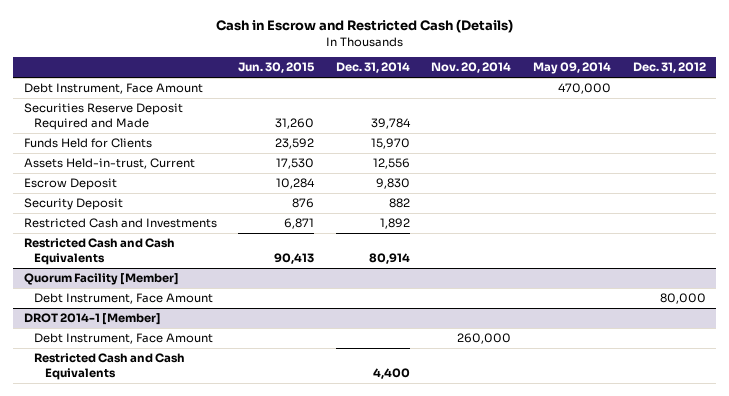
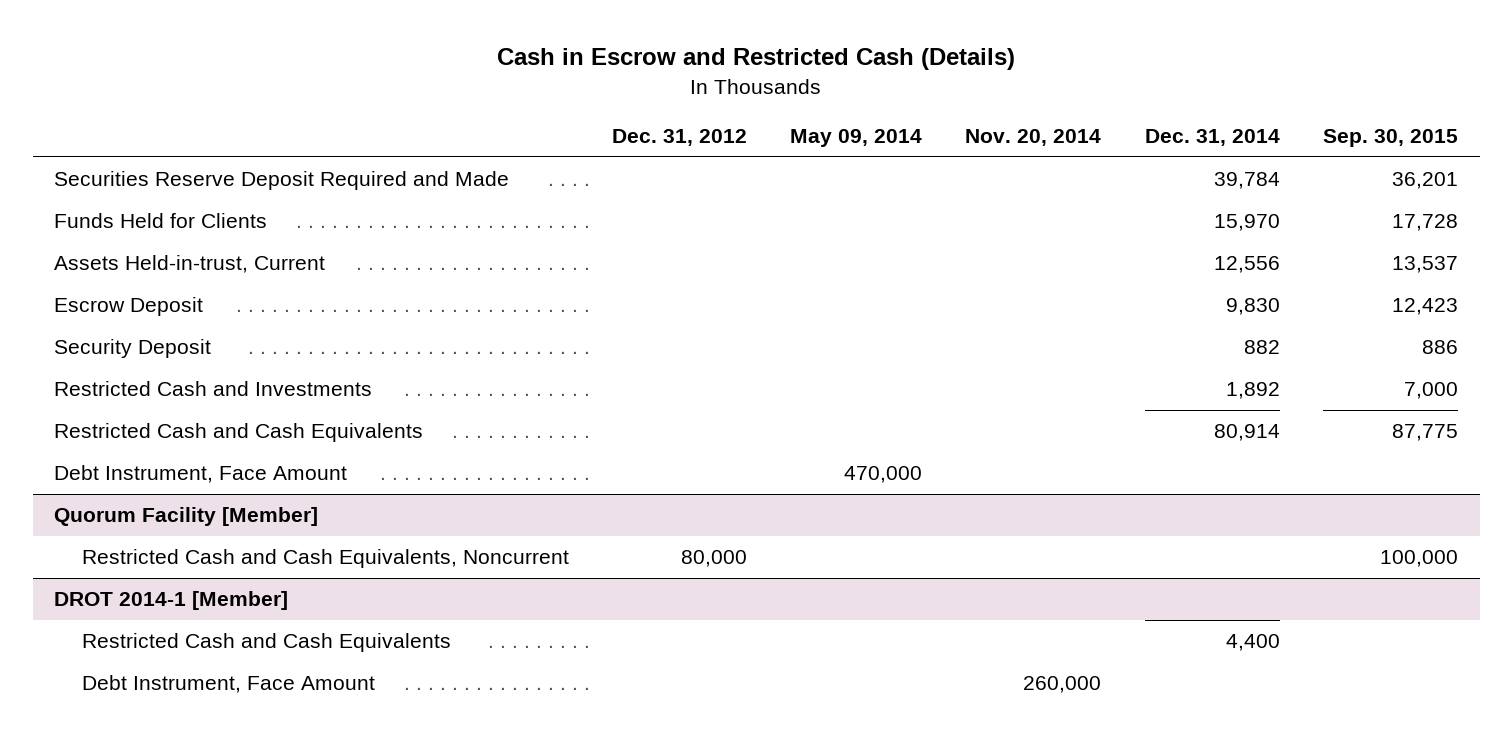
[238,62,316,74] Jun. 30, 2015 -> none
none -> [1323,128,1459,147] Sep. 30, 2015
[23,83,203,95] Debt Instrument, Face Amount -> [54,465,348,484] Debt Instrument, Face Amount
[34,293,214,305] Debt Instrument, Face Amount -> none
none -> [81,549,569,569] Restricted Cash and Cash Equivalents, Noncurrent
[34,333,214,345] Debt Instrument, Face Amount -> [81,675,375,694] Debt Instrument, Face Amount

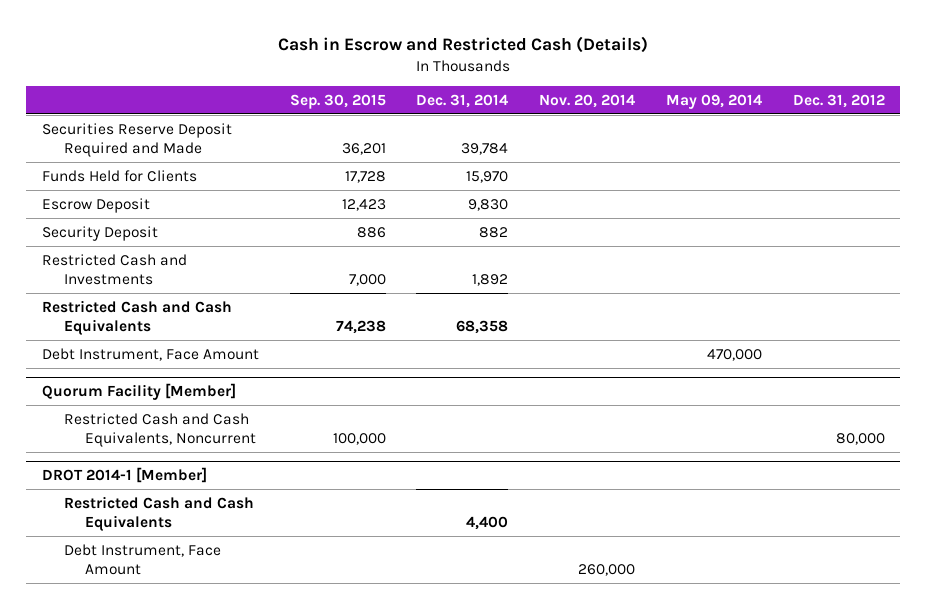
[54,255,326,274] Assets Held-in-trust, Current -> none
[1213,424,1280,442] 80,914 -> [456,319,509,334] 68,358
[1392,424,1459,442] 87,775 -> [335,319,386,334] 74,238

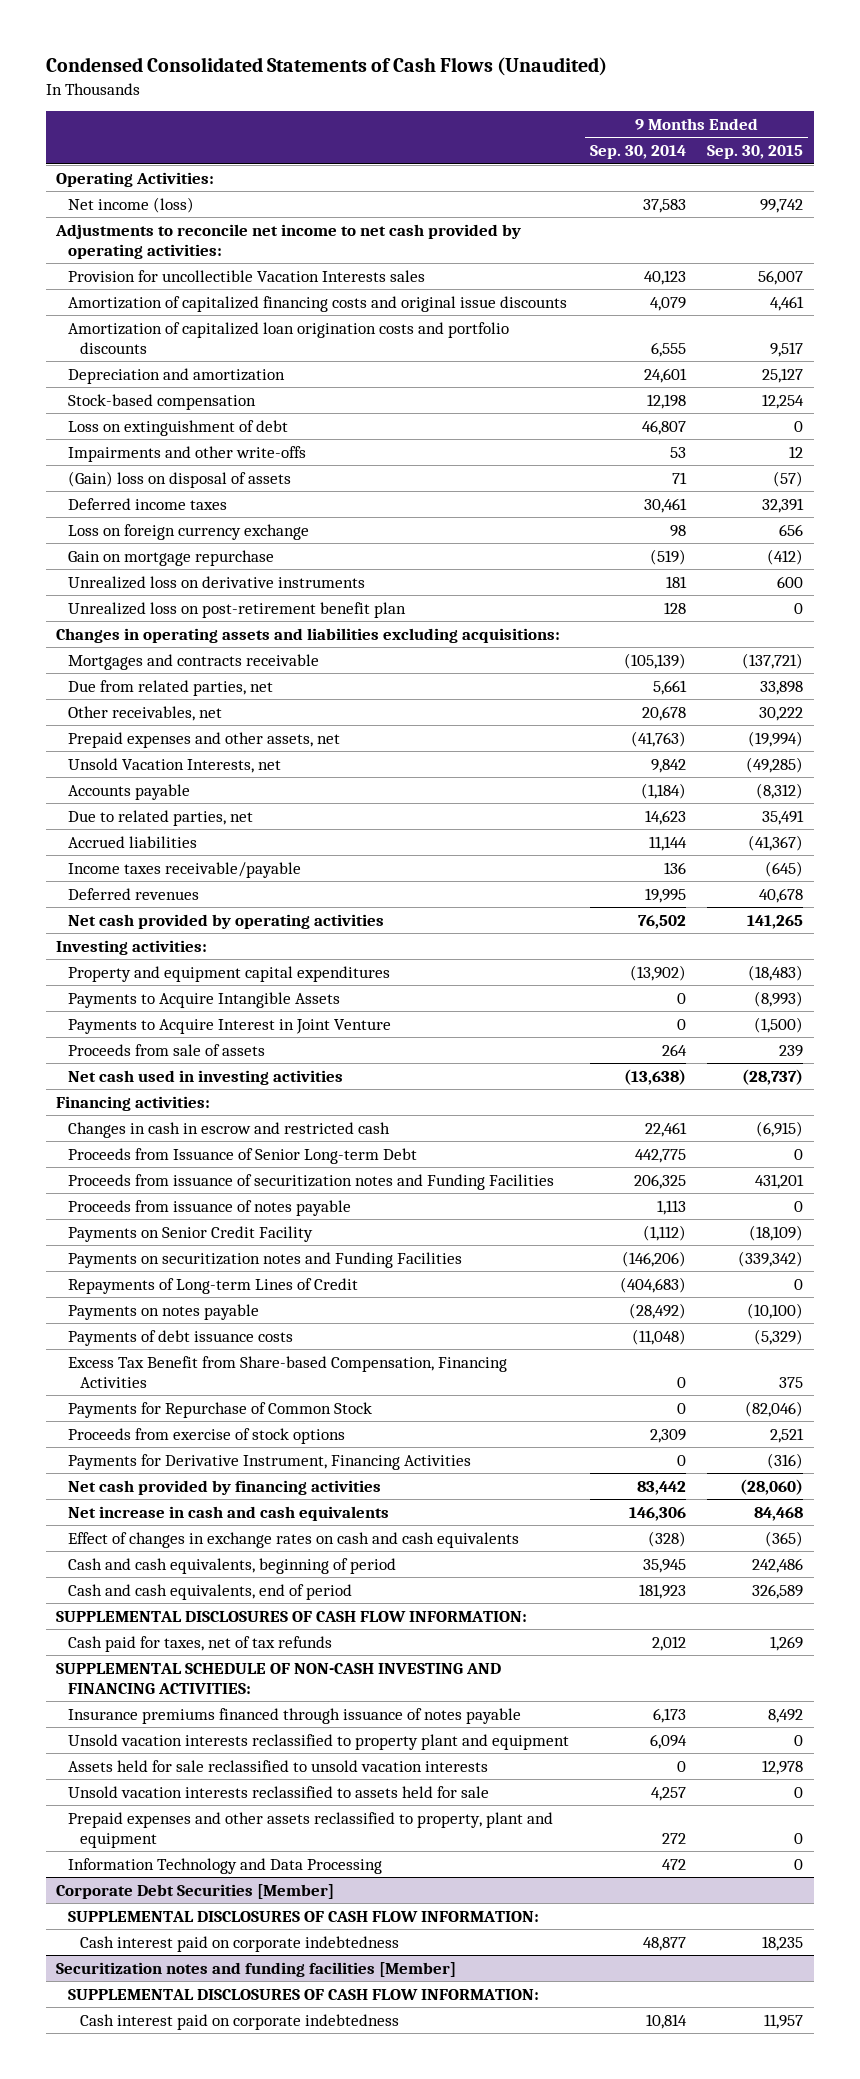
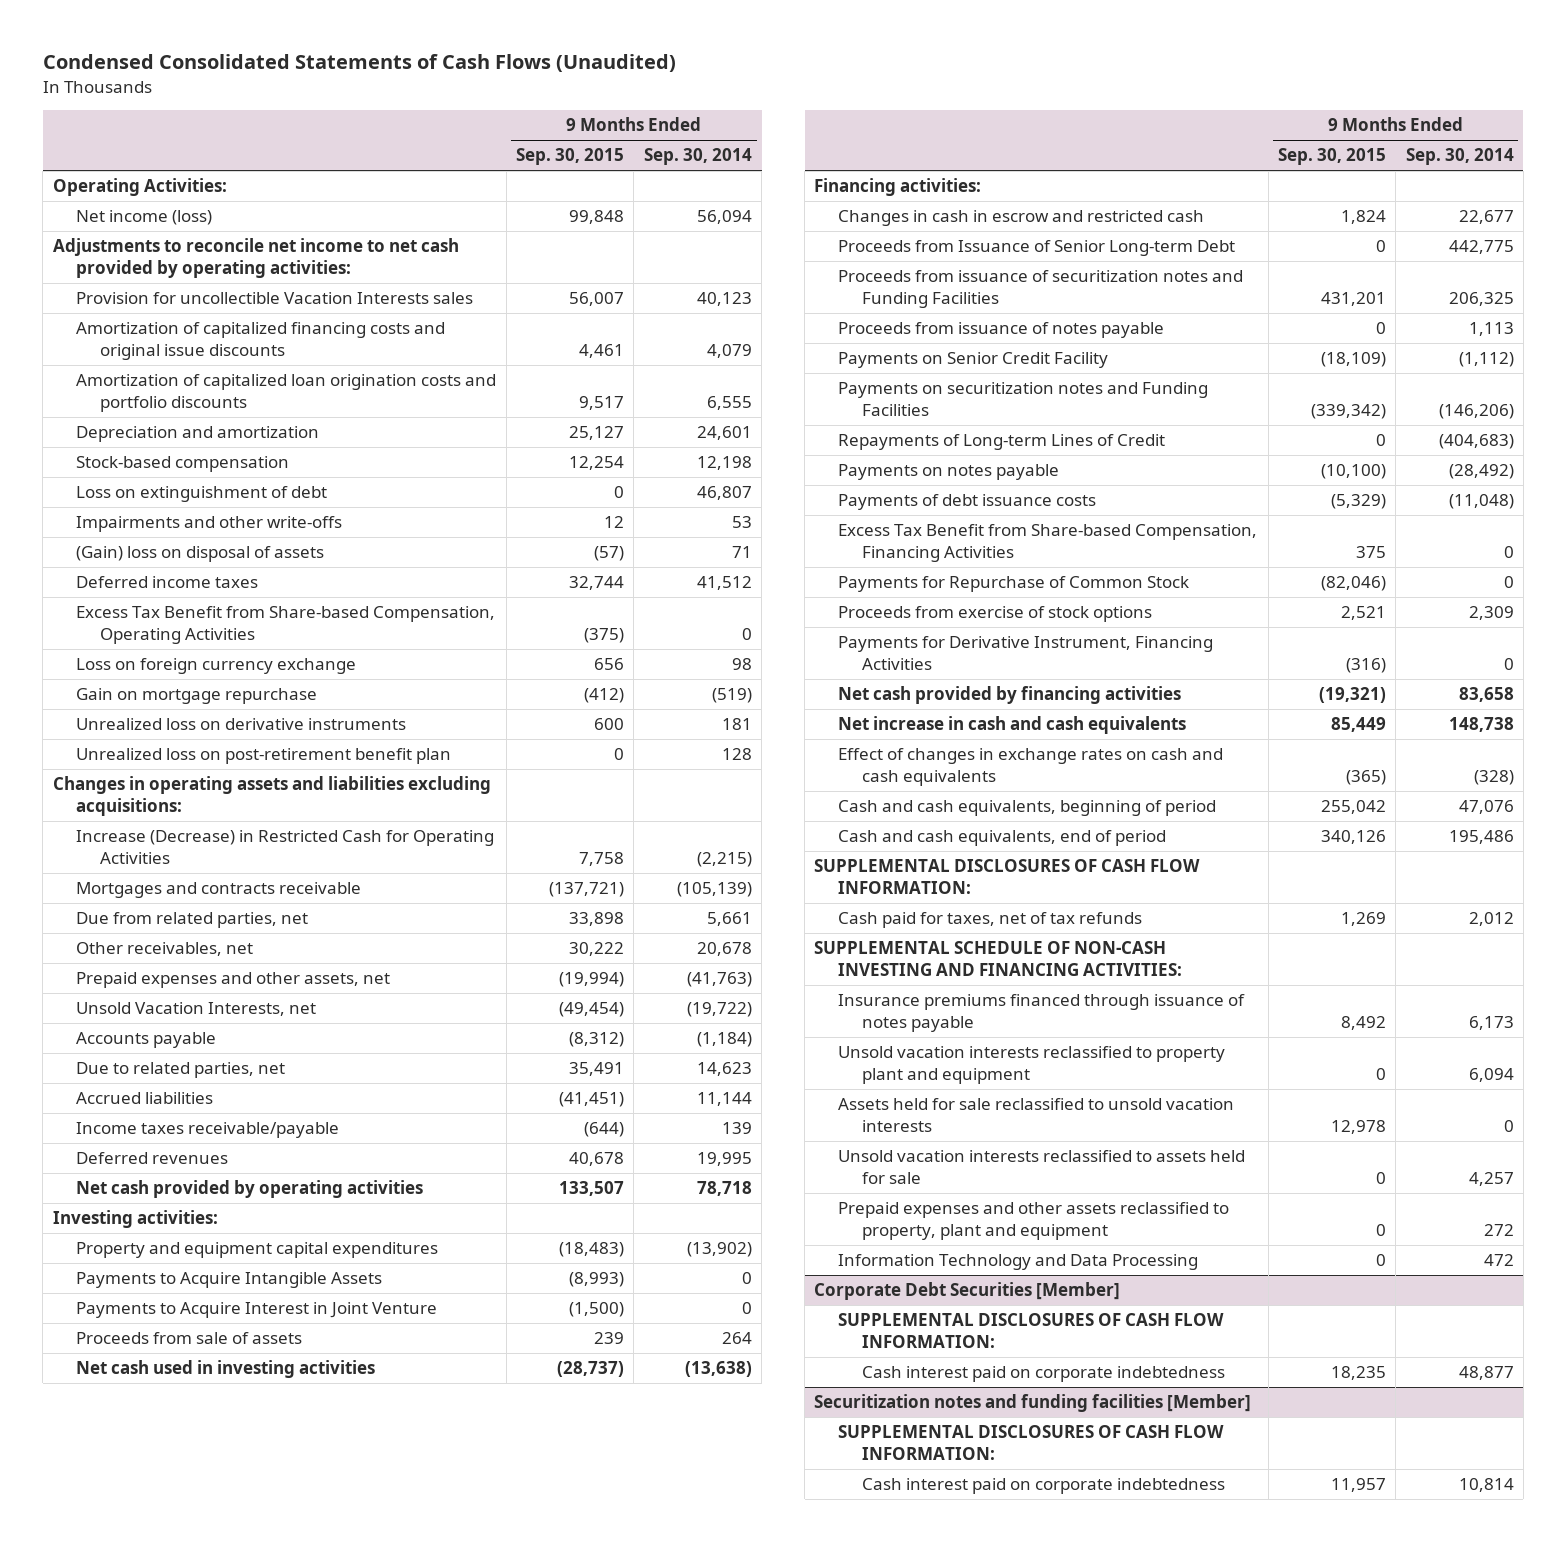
[643,198,687,213] 37,583 -> [696,210,752,225] 56,094
[760,198,804,213] 99,742 -> [569,210,625,225] 99,848
[644,497,688,513] 30,461 -> [696,576,752,591] 41,512
[762,497,805,513] 32,391 -> [569,576,625,591] 32,744
none -> [76,606,496,644] Excess Tax Benefit from Share-based Compensation, Operating Activities
none -> [76,830,495,864] Increase (Decrease) in Restricted Cash for Operating Activities
[651,758,687,773] 9,842 -> [686,1002,752,1018] (19,722)
[746,756,804,773] (49,285) -> [559,1002,625,1018] (49,454)
[748,834,804,851] (41,367) -> [559,1092,625,1108] (41,451)
[664,861,687,874] 136 -> [721,1122,752,1135] 139
[765,860,804,877] (645) -> [584,1122,625,1138] (644)
[638,914,687,929] 76,502 -> [696,1181,752,1197] 78,718
[747,914,804,929] 141,265 -> [559,1181,625,1197] 133,507
[645,1121,688,1137] 22,461 -> [1458,210,1514,225] 22,677
[756,1120,804,1137] (6,915) -> [1340,210,1386,225] 1,824
[637,1480,687,1495] 83,442 -> [1458,687,1514,703] 83,658
[740,1478,804,1495] (28,060) -> [1318,687,1386,704] (19,321)
[629,1506,687,1521] 146,306 -> [1448,717,1514,733] 148,738
[754,1506,804,1521] 84,468 -> [1330,717,1386,733] 85,449
[643,1558,687,1573] 35,945 -> [1458,800,1514,815] 47,076
[752,1557,804,1573] 242,486 -> [1320,800,1386,815] 255,042
[639,1583,687,1599] 181,923 -> [1448,830,1514,845] 195,486
[752,1583,804,1599] 326,589 -> [1320,830,1386,845] 340,126

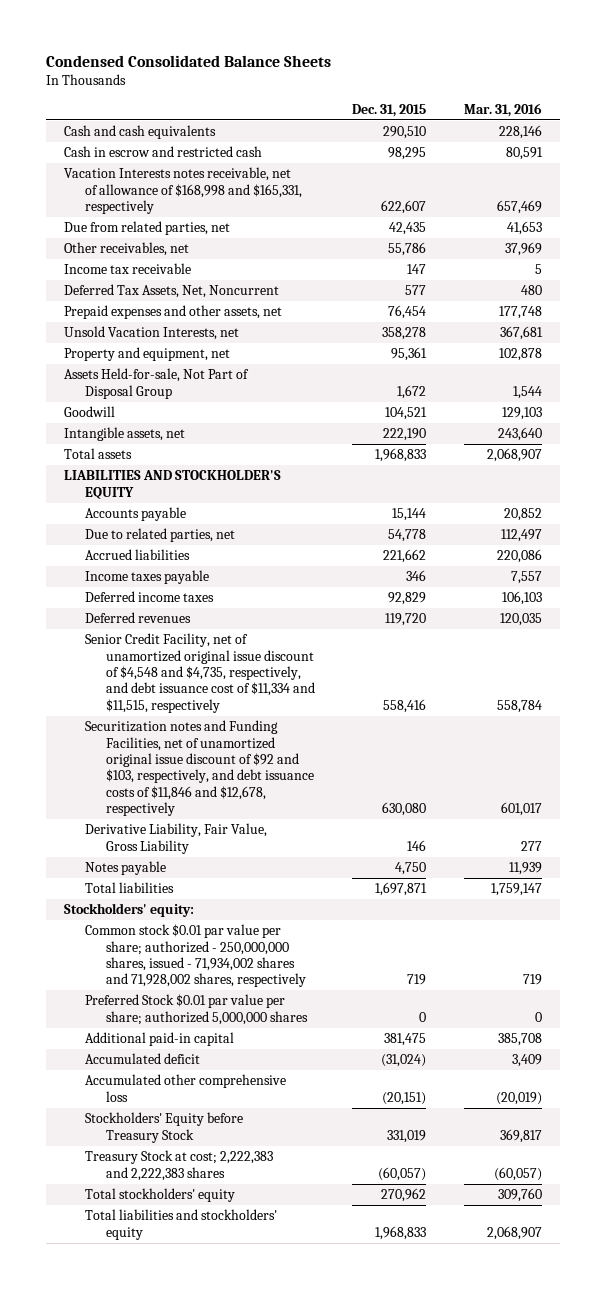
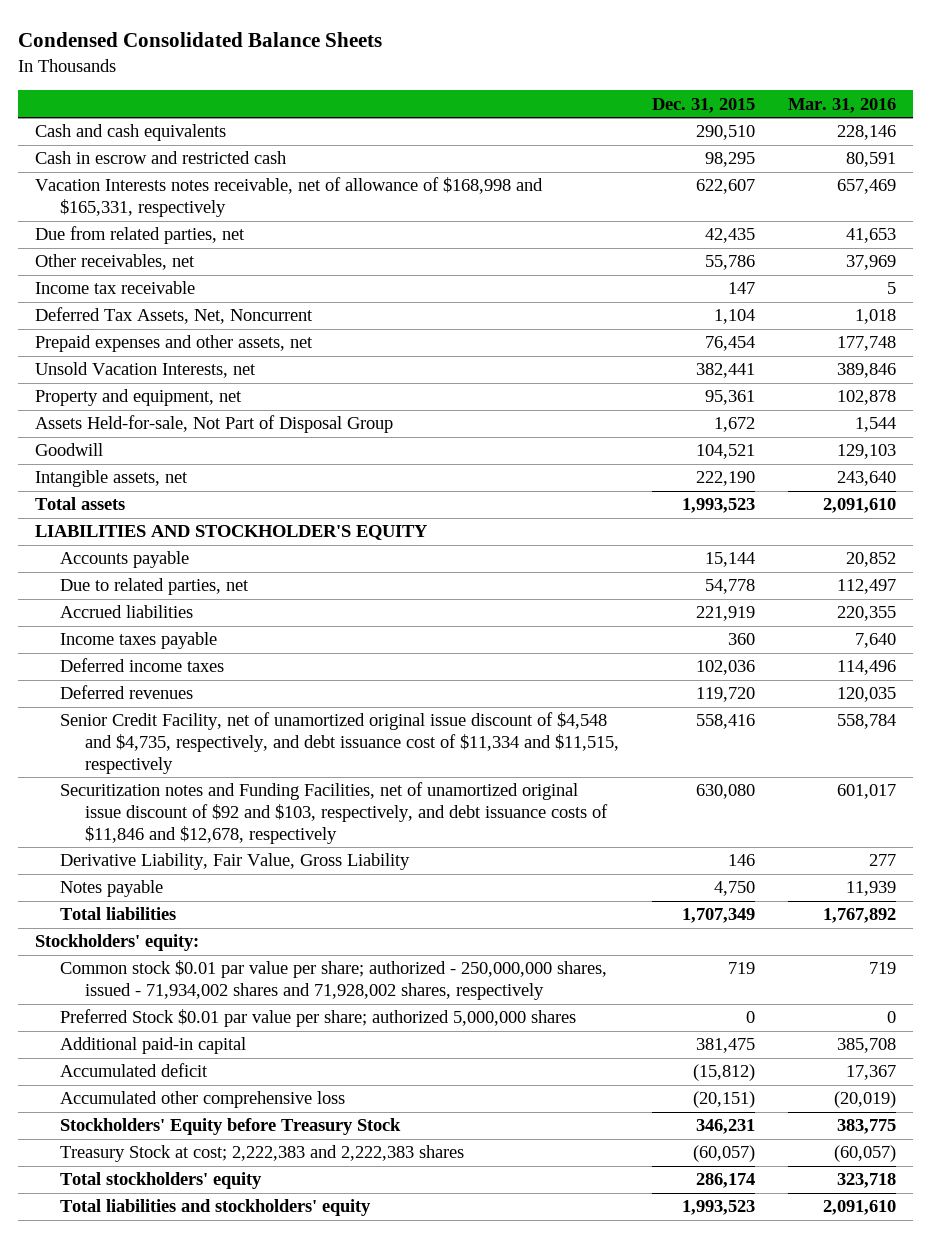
[405,285,427,296] 577 -> [714,309,756,325] 1,104
[520,285,542,296] 480 -> [855,309,897,325] 1,018
[382,327,427,341] 358,278 -> [696,363,756,379] 382,441
[499,326,543,341] 367,681 -> [837,363,897,379] 389,846
[375,448,427,463] 1,968,833 -> [682,498,756,514] 1,993,523
[486,448,542,463] 2,068,907 -> [823,498,897,514] 2,091,610
[383,549,427,564] 221,662 -> [696,606,756,622] 221,919
[496,549,542,564] 220,086 -> [837,606,897,622] 220,355
[406,570,427,582] 346 -> [728,633,756,646] 360
[510,571,542,585] 7,557 -> [855,633,897,649] 7,640
[388,592,427,606] 92,829 -> [696,660,756,676] 102,036
[501,591,542,606] 106,103 -> [837,660,897,676] 114,496
[375,882,428,897] 1,697,871 -> [682,908,756,924] 1,707,349
[490,883,542,897] 1,759,147 -> [823,908,897,924] 1,767,892
[381,1054,427,1068] (31,024) -> [693,1064,756,1082] (15,812)
[511,1054,542,1068] 3,409 -> [846,1065,897,1081] 17,367
[387,1129,427,1143] 331,019 -> [696,1119,756,1135] 346,231
[499,1128,542,1143] 369,817 -> [837,1119,897,1135] 383,775
[381,1188,427,1203] 270,962 -> [696,1173,756,1189] 286,174
[497,1188,542,1203] 309,760 -> [837,1173,897,1189] 323,718
[375,1225,427,1240] 1,968,833 -> [682,1200,756,1216] 1,993,523
[486,1225,542,1240] 2,068,907 -> [823,1200,897,1216] 2,091,610

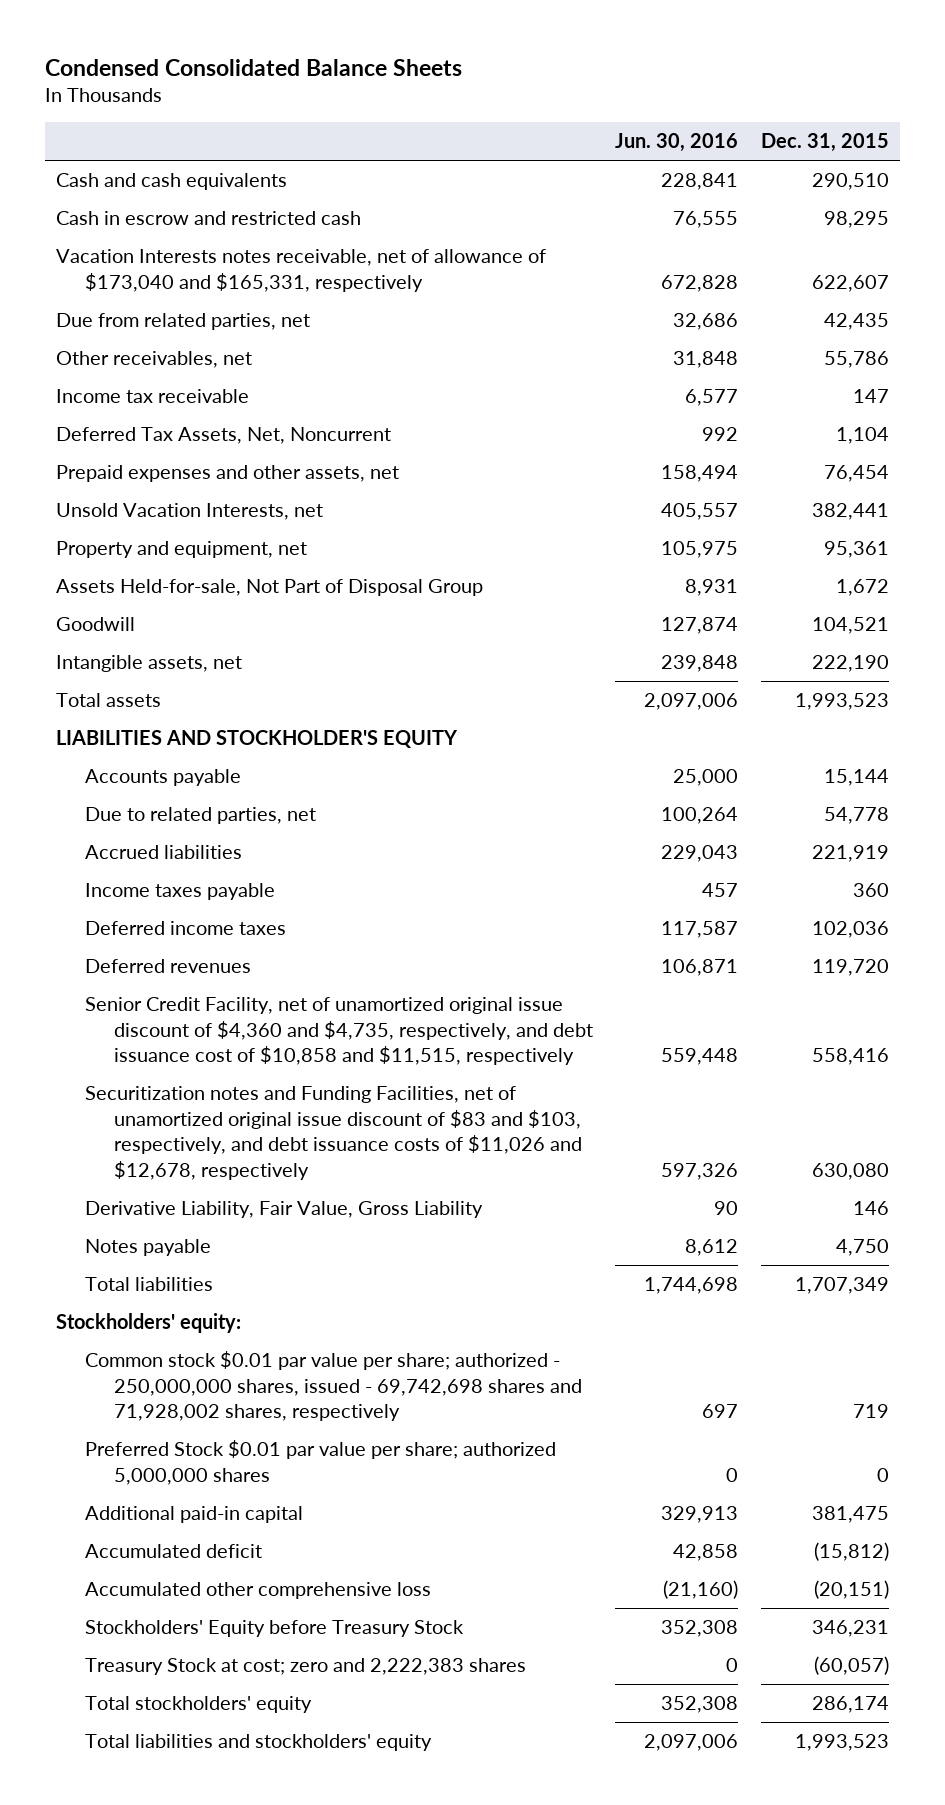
[788,97,897,113] Mar. 31, 2016 -> none
none -> [615,133,739,153] Jun. 30, 2016
[34,177,543,218] Vacation Interests notes receivable, net of allowance of $168,998 and $165,331, respectively -> [56,249,547,292] Vacation Interests notes receivable, net of allowance of $173,040 and $165,331, respectively
[60,712,620,774] Senior Credit Facility, net of unamortized original issue discount of $4,548 and $4,735, respectively, and debt issuance cost of $11,334 and $11,515, respectively -> [84,997,593,1066] Senior Credit Facility, net of unamortized original issue discount of $4,360 and $4,735, respectively, and debt issuance cost of $10,858 and $11,515, respectively
[60,782,609,844] Securitization notes and Funding Facilities, net of unamortized original issue discount of $92 and $103, respectively, and debt issuance costs of $11,846 and $12,678, respectively -> [84,1086,582,1181] Securitization notes and Funding Facilities, net of unamortized original issue discount of $83 and $103, respectively, and debt issuance costs of $11,026 and $12,678, respectively
[60,960,608,1001] Common stock $0.01 par value per share; authorized - 250,000,000 shares, issued - 71,934,002 shares and 71,928,002 shares, respectively -> [84,1351,582,1422] Common stock $0.01 par value per share; authorized - 250,000,000 shares, issued - 69,742,698 shares and 71,928,002 shares, respectively
[60,1145,465,1163] Treasury Stock at cost; 2,222,383 and 2,222,383 shares -> [84,1658,526,1676] Treasury Stock at cost; zero and 2,222,383 shares

